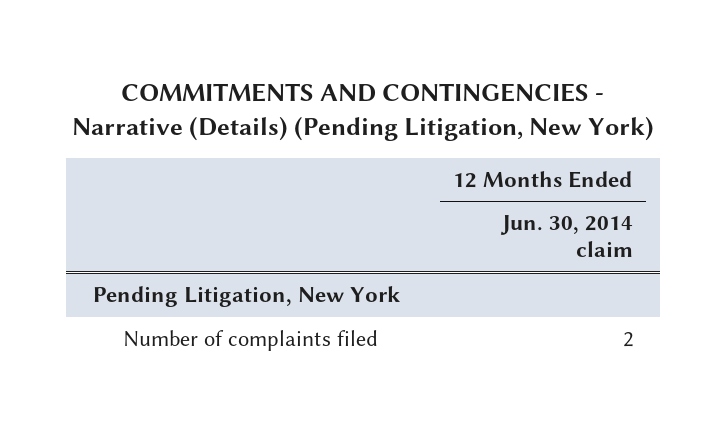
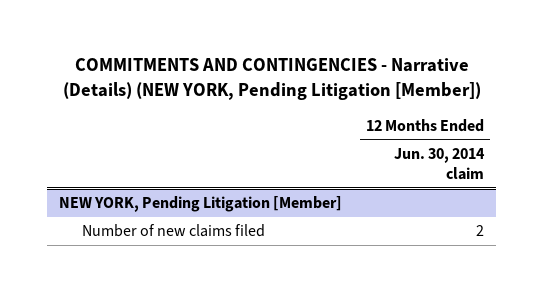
[71,82,654,142] COMMITMENTS AND CONTINGENCIES - Narrative (Details) (Pending Litigation, New York) -> [62,58,481,101] COMMITMENTS AND CONTINGENCIES - Narrative (Details) (NEW YORK, Pending Litigation [Member])
[92,286,400,308] Pending Litigation, New York -> [58,196,342,213] NEW YORK, Pending Litigation [Member]
[122,330,378,352] Number of complaints filed -> [81,224,265,238] Number of new claims filed

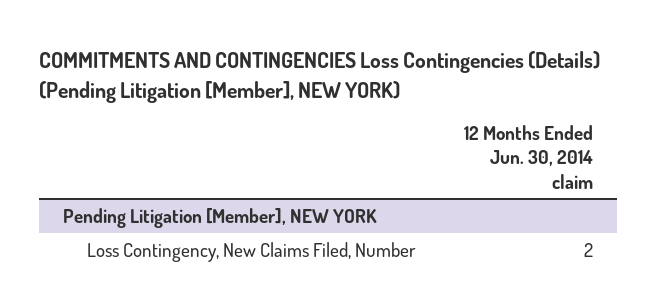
[62,58,481,101] COMMITMENTS AND CONTINGENCIES - Narrative (Details) (NEW YORK, Pending Litigation [Member]) -> [39,51,601,103] COMMITMENTS AND CONTINGENCIES Loss Contingencies (Details) (Pending Litigation [Member], NEW YORK)
[58,196,342,213] NEW YORK, Pending Litigation [Member] -> [63,207,378,228] Pending Litigation [Member], NEW YORK
[81,224,265,238] Number of new claims filed -> [87,241,417,262] Loss Contingency, New Claims Filed, Number

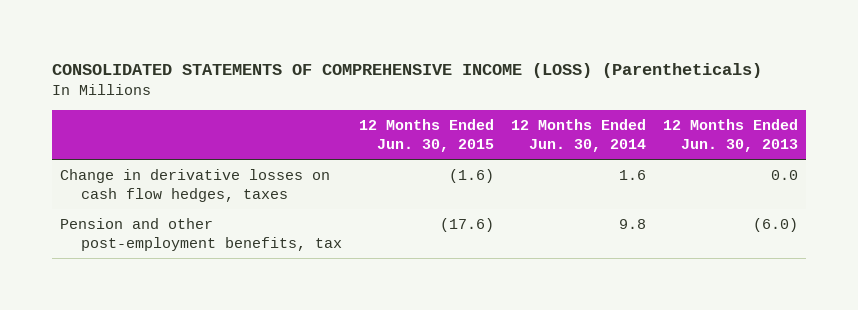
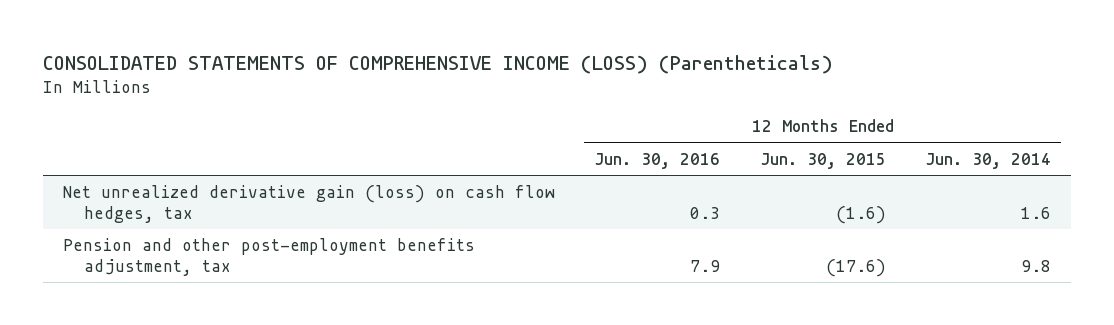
[662,119,798,153] 12 Months Ended Jun. 30, 2013 -> none
none -> [594,153,721,170] Jun. 30, 2016
[60,168,331,202] Change in derivative losses on cash flow hedges, taxes -> [62,185,555,223] Net unrealized derivative gain (loss) on cash flow hedges, tax
[60,217,342,251] Pension and other post-employment benefits, tax -> [62,238,475,276] Pension and other post-employment benefits adjustment, tax

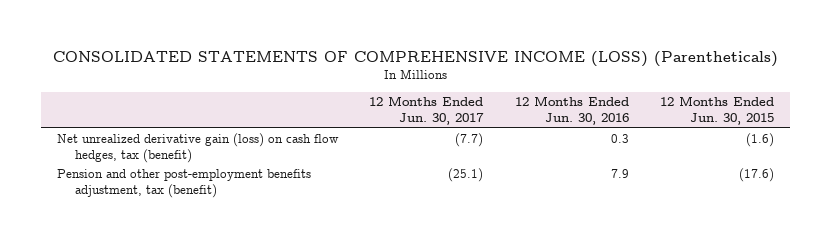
[925,153,1052,170] Jun. 30, 2014 -> none
none -> [369,96,485,126] 12 Months Ended Jun. 30, 2017
[62,185,555,223] Net unrealized derivative gain (loss) on cash flow hedges, tax -> [57,133,340,164] Net unrealized derivative gain (loss) on cash flow hedges, tax (benefit)
[62,238,475,276] Pension and other post-employment benefits adjustment, tax -> [57,169,312,199] Pension and other post-employment benefits adjustment, tax (benefit)

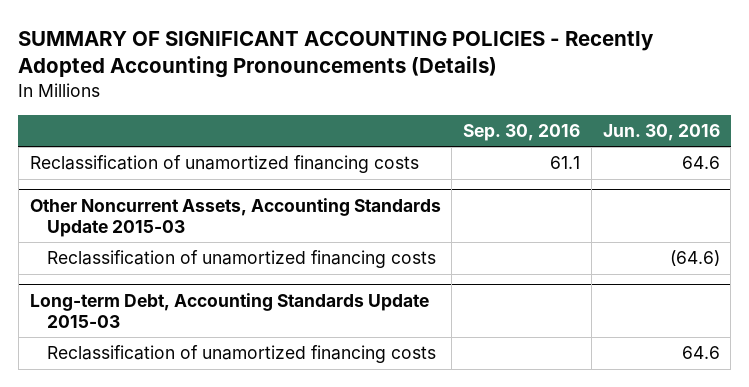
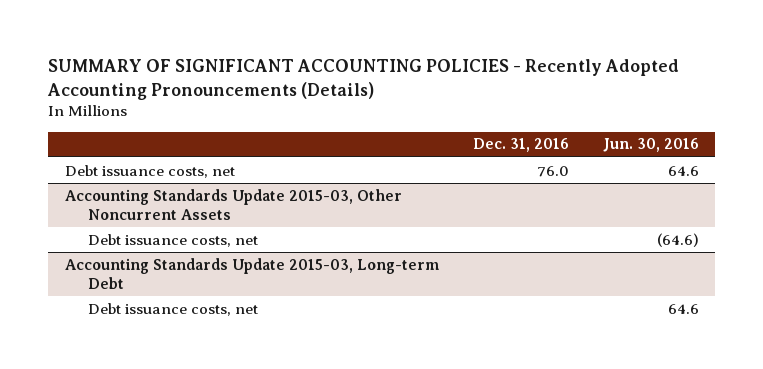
[463,123,581,141] Sep. 30, 2016 -> none
none -> [473,138,570,153] Dec. 31, 2016
[29,155,419,174] Reclassification of unamortized financing costs -> [64,164,235,178] Debt issuance costs, net
[29,197,441,238] Other Noncurrent Assets, Accounting Standards Update 2015-03 -> [64,188,402,220] Accounting Standards Update 2015-03, Other Noncurrent Assets
[47,250,437,269] Reclassification of unamortized financing costs -> [88,233,259,247] Debt issuance costs, net
[29,292,429,329] Long-term Debt, Accounting Standards Update 2015-03 -> [64,257,440,289] Accounting Standards Update 2015-03, Long-term Debt
[47,345,437,364] Reclassification of unamortized financing costs -> [88,302,259,316] Debt issuance costs, net

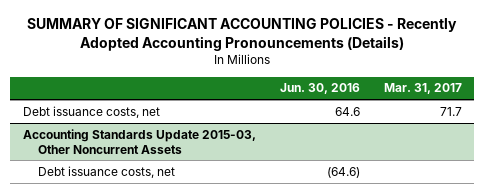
[473,138,570,153] Dec. 31, 2016 -> none
none -> [384,83,463,95] Mar. 31, 2017
[64,257,440,289] Accounting Standards Update 2015-03, Long-term Debt -> none
[88,302,259,316] Debt issuance costs, net -> none

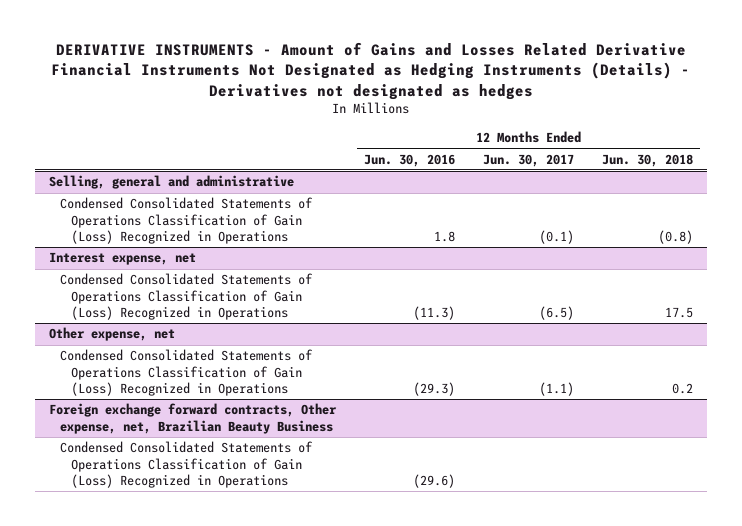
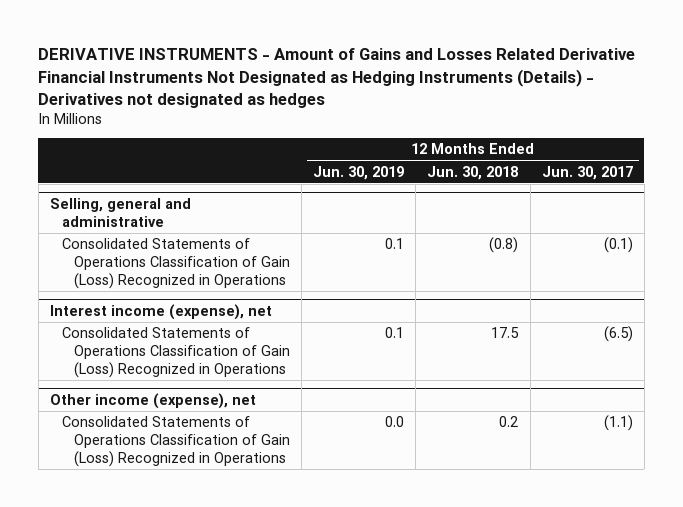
[363,153,455,167] Jun. 30, 2016 -> none
none -> [313,165,405,180] Jun. 30, 2019
[48,403,337,434] Foreign exchange forward contracts, Other expense, net, Brazilian Beauty Business -> none
[59,441,313,488] Condensed Consolidated Statements of Operations Classification of Gain (Loss) Recognized in Operations -> none
[59,197,313,244] Condensed Consolidated Statements of Operations Classification of Gain (Loss) Recognized in Operations -> [61,238,290,289] Consolidated Statements of Operations Classification of Gain (Loss) Recognized in Operations
[48,252,196,266] Interest expense, net -> [49,304,272,321] Interest income (expense), net
[59,273,313,320] Condensed Consolidated Statements of Operations Classification of Gain (Loss) Recognized in Operations -> [61,327,290,378] Consolidated Statements of Operations Classification of Gain (Loss) Recognized in Operations
[48,327,175,342] Other expense, net -> [49,393,256,410] Other income (expense), net
[59,349,313,396] Condensed Consolidated Statements of Operations Classification of Gain (Loss) Recognized in Operations -> [61,416,290,467] Consolidated Statements of Operations Classification of Gain (Loss) Recognized in Operations

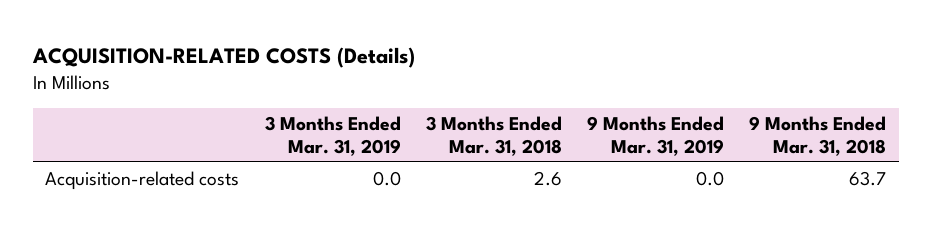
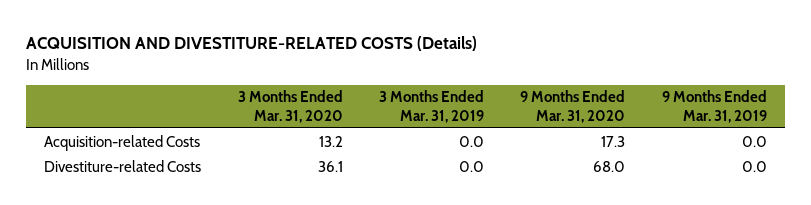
[31,46,415,68] ACQUISITION-RELATED COSTS (Details) -> [26,36,478,52] ACQUISITION AND DIVESTITURE-RELATED COSTS (Details)
[425,115,562,156] 3 Months Ended Mar. 31, 2018 -> none
[749,115,887,156] 9 Months Ended Mar. 31, 2018 -> none
none -> [237,90,343,123] 3 Months Ended Mar. 31, 2020
none -> [520,90,626,123] 9 Months Ended Mar. 31, 2020
[45,170,240,190] Acquisition-related costs -> [44,134,201,151] Acquisition-related Costs
none -> [44,159,202,172] Divestiture-related Costs

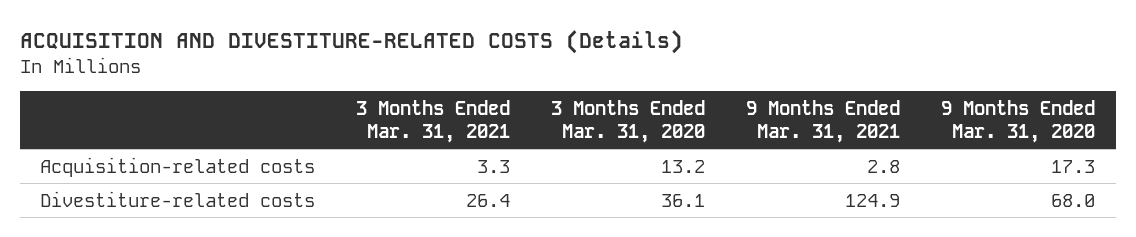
[378,90,484,123] 3 Months Ended Mar. 31, 2019 -> none
[661,90,767,123] 9 Months Ended Mar. 31, 2019 -> none
none -> [356,99,511,143] 3 Months Ended Mar. 31, 2021
none -> [746,99,901,143] 9 Months Ended Mar. 31, 2021
[44,134,201,151] Acquisition-related Costs -> [40,156,316,177] Acquisition-related costs
[44,159,202,172] Divestiture-related Costs -> [40,190,316,207] Divestiture-related costs

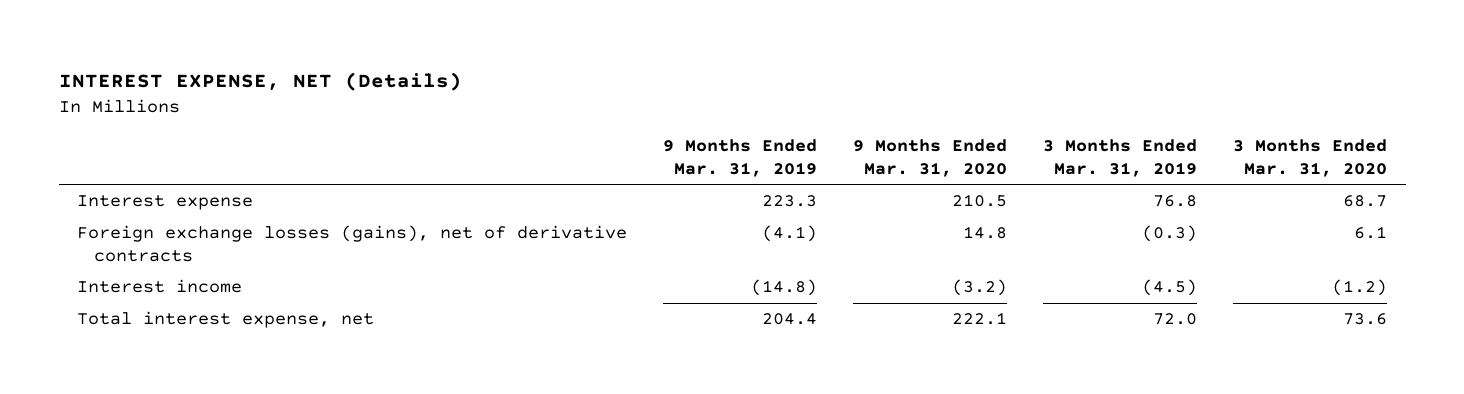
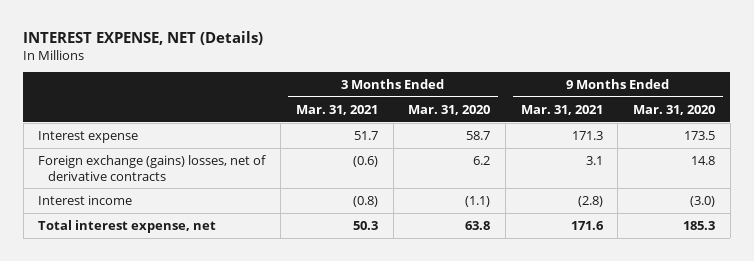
[663,139,818,177] 9 Months Ended Mar. 31, 2019 -> none
[1043,139,1198,177] 3 Months Ended Mar. 31, 2019 -> none
none -> [295,104,378,115] Mar. 31, 2021
none -> [520,104,603,115] Mar. 31, 2021
[952,194,1008,208] 210.5 -> [684,130,716,140] 173.5
[1343,195,1388,208] 68.7 -> [466,130,491,140] 58.7
[76,225,627,262] Foreign exchange losses (gains), net of derivative contracts -> [38,154,267,181] Foreign exchange (gains) losses, net of derivative contracts
[1354,226,1388,240] 6.1 -> [473,155,491,165] 6.2
[952,279,1008,297] (3.2) -> [690,195,716,207] (3.0)
[1332,279,1388,297] (1.2) -> [465,195,491,207] (1.1)
[952,312,1008,326] 222.1 -> [683,220,716,230] 185.3
[1343,313,1388,326] 73.6 -> [465,220,491,230] 63.8

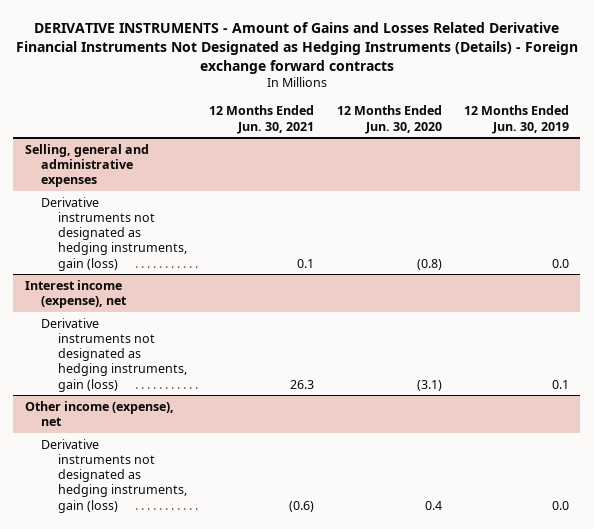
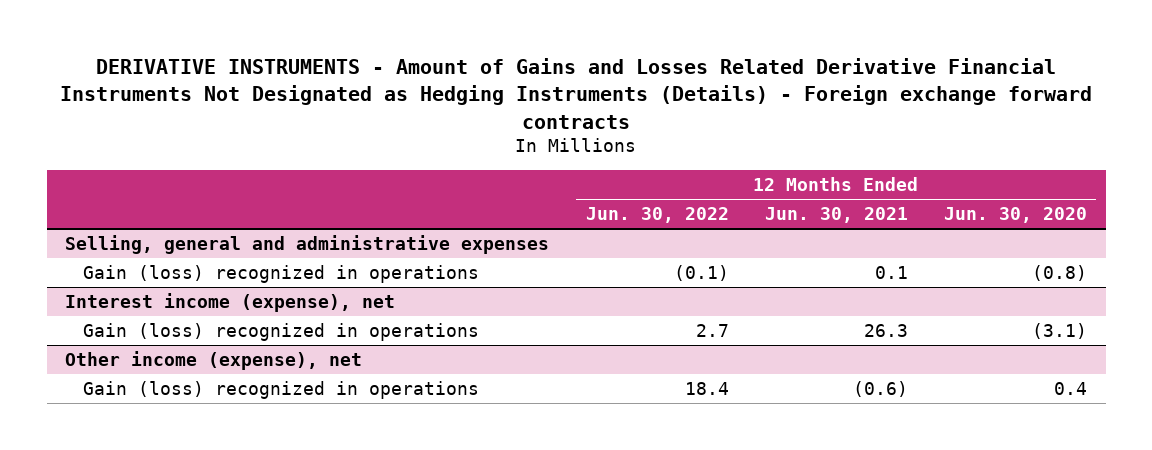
[464,105,570,134] 12 Months Ended Jun. 30, 2019 -> none
none -> [585,207,729,224] Jun. 30, 2022
[41,196,187,271] Derivative instruments not designated as hedging instruments, gain (loss) -> [82,264,479,283] Gain (loss) recognized in operations
[41,317,187,392] Derivative instruments not designated as hedging instruments, gain (loss) -> [82,322,479,341] Gain (loss) recognized in operations
[41,438,187,513] Derivative instruments not designated as hedging instruments, gain (loss) -> [82,380,479,399] Gain (loss) recognized in operations

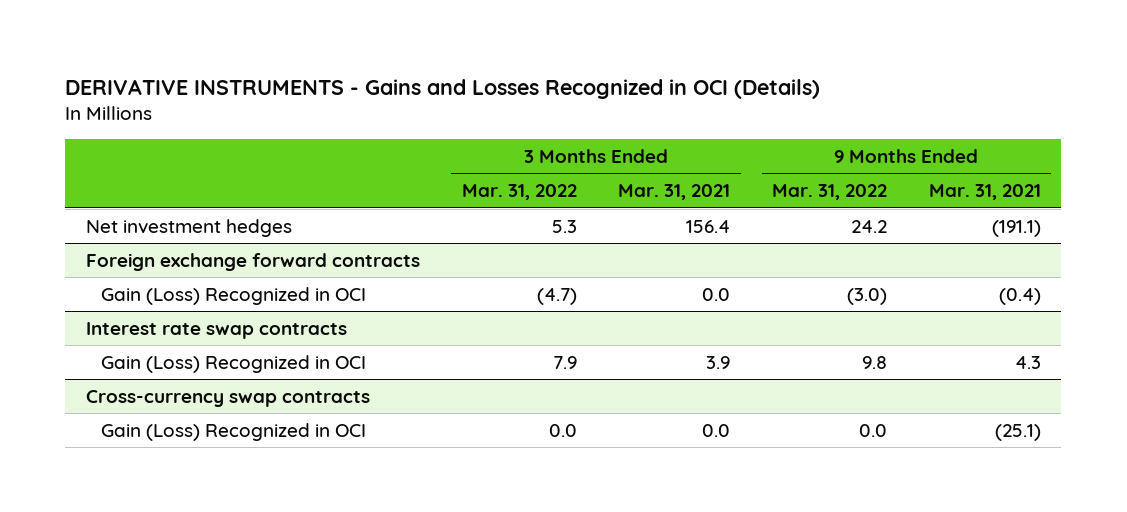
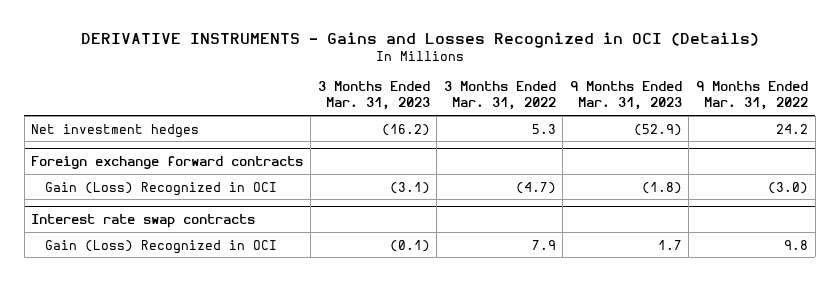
[618,184,731,201] Mar. 31, 2021 -> none
[928,184,1041,201] Mar. 31, 2021 -> none
none -> [317,81,430,111] 3 Months Ended Mar. 31, 2023
none -> [569,81,682,111] 9 Months Ended Mar. 31, 2023
[86,389,371,407] Cross-currency swap contracts -> none
[100,422,366,441] Gain (Loss) Recognized in OCI -> none

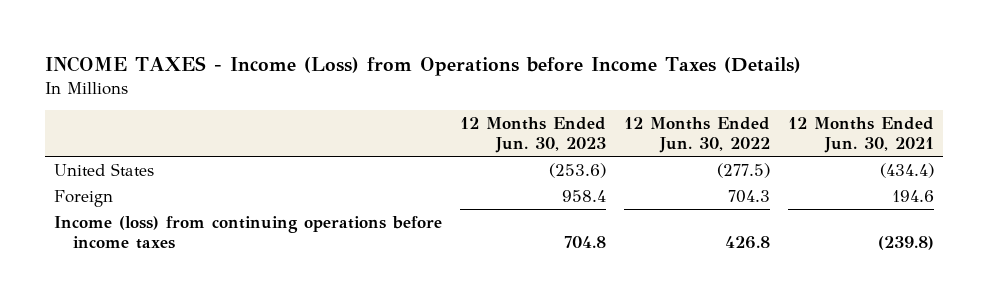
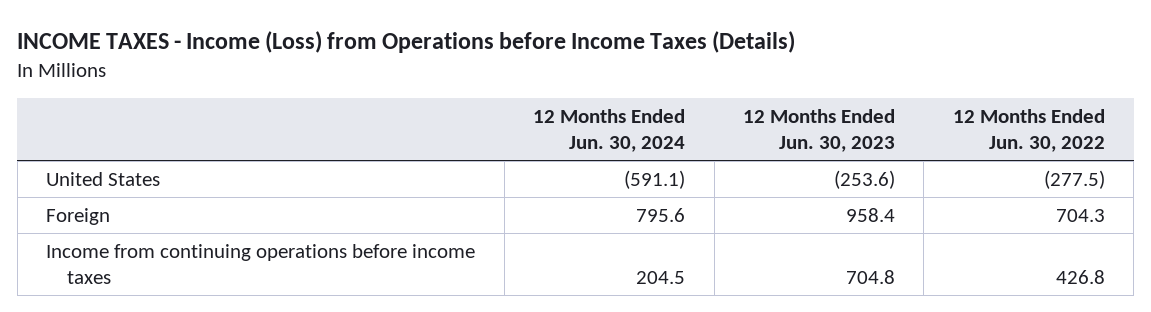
[787,117,934,154] 12 Months Ended Jun. 30, 2021 -> none
none -> [533,108,686,152] 12 Months Ended Jun. 30, 2024
[53,216,442,249] Income (loss) from continuing operations before income taxes -> [46,243,476,285] Income from continuing operations before income taxes

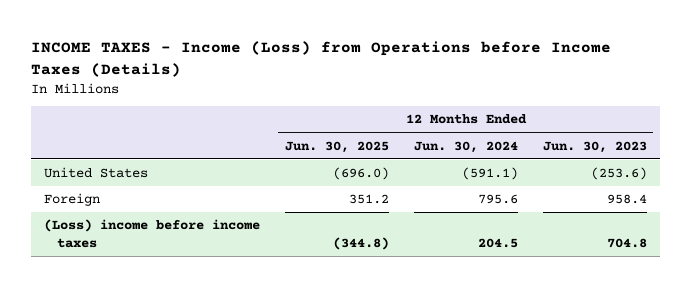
[952,108,1105,152] 12 Months Ended Jun. 30, 2022 -> none
none -> [284,140,389,153] Jun. 30, 2025
[46,243,476,285] Income from continuing operations before income taxes -> [43,219,260,248] (Loss) income before income taxes

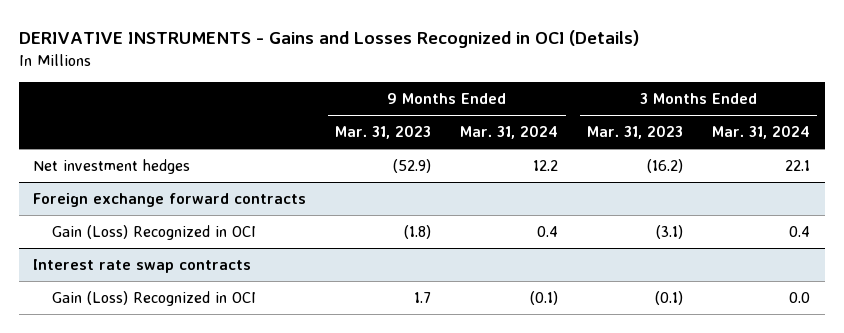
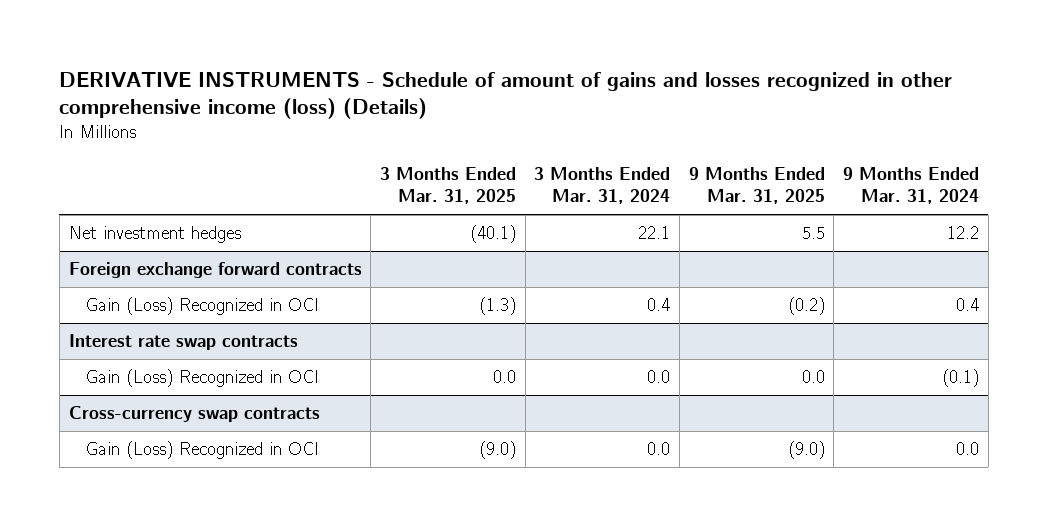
[18,30,639,49] DERIVATIVE INSTRUMENTS - Gains and Losses Recognized in OCI (Details) -> [59,71,953,120] DERIVATIVE INSTRUMENTS - Schedule of amount of gains and losses recognized in other comprehensive income (loss) (Details)
[335,125,432,140] Mar. 31, 2023 -> none
[587,125,684,140] Mar. 31, 2023 -> none
none -> [379,166,516,205] 3 Months Ended Mar. 31, 2025
none -> [688,166,825,205] 9 Months Ended Mar. 31, 2025
none -> [68,406,320,423] Cross-currency swap contracts
none -> [85,441,320,460] Gain (Loss) Recognized in OCI

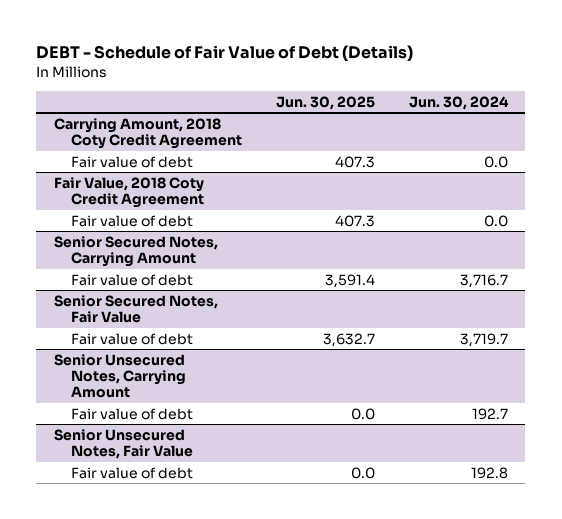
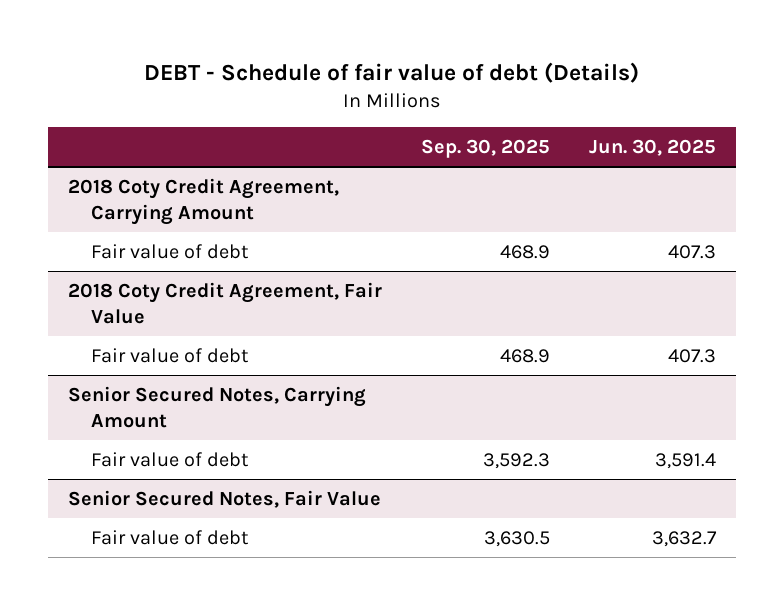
[36,45,414,62] DEBT - Schedule of Fair Value of Debt (Details) -> [144,61,640,83] DEBT - Schedule of fair value of debt (Details)
[409,95,510,110] Jun. 30, 2024 -> none
none -> [421,139,551,159] Sep. 30, 2025
[53,117,243,150] Carrying Amount, 2018 Coty Credit Agreement -> [68,177,340,225] 2018 Coty Credit Agreement, Carrying Amount
[53,176,205,209] Fair Value, 2018 Coty Credit Agreement -> [68,281,383,324] 2018 Coty Credit Agreement, Fair Value
[53,353,187,399] Senior Unsecured Notes, Carrying Amount -> none
[71,407,194,420] Fair value of debt -> none
[53,428,194,460] Senior Unsecured Notes, Fair Value -> none
[71,466,194,479] Fair value of debt -> none

